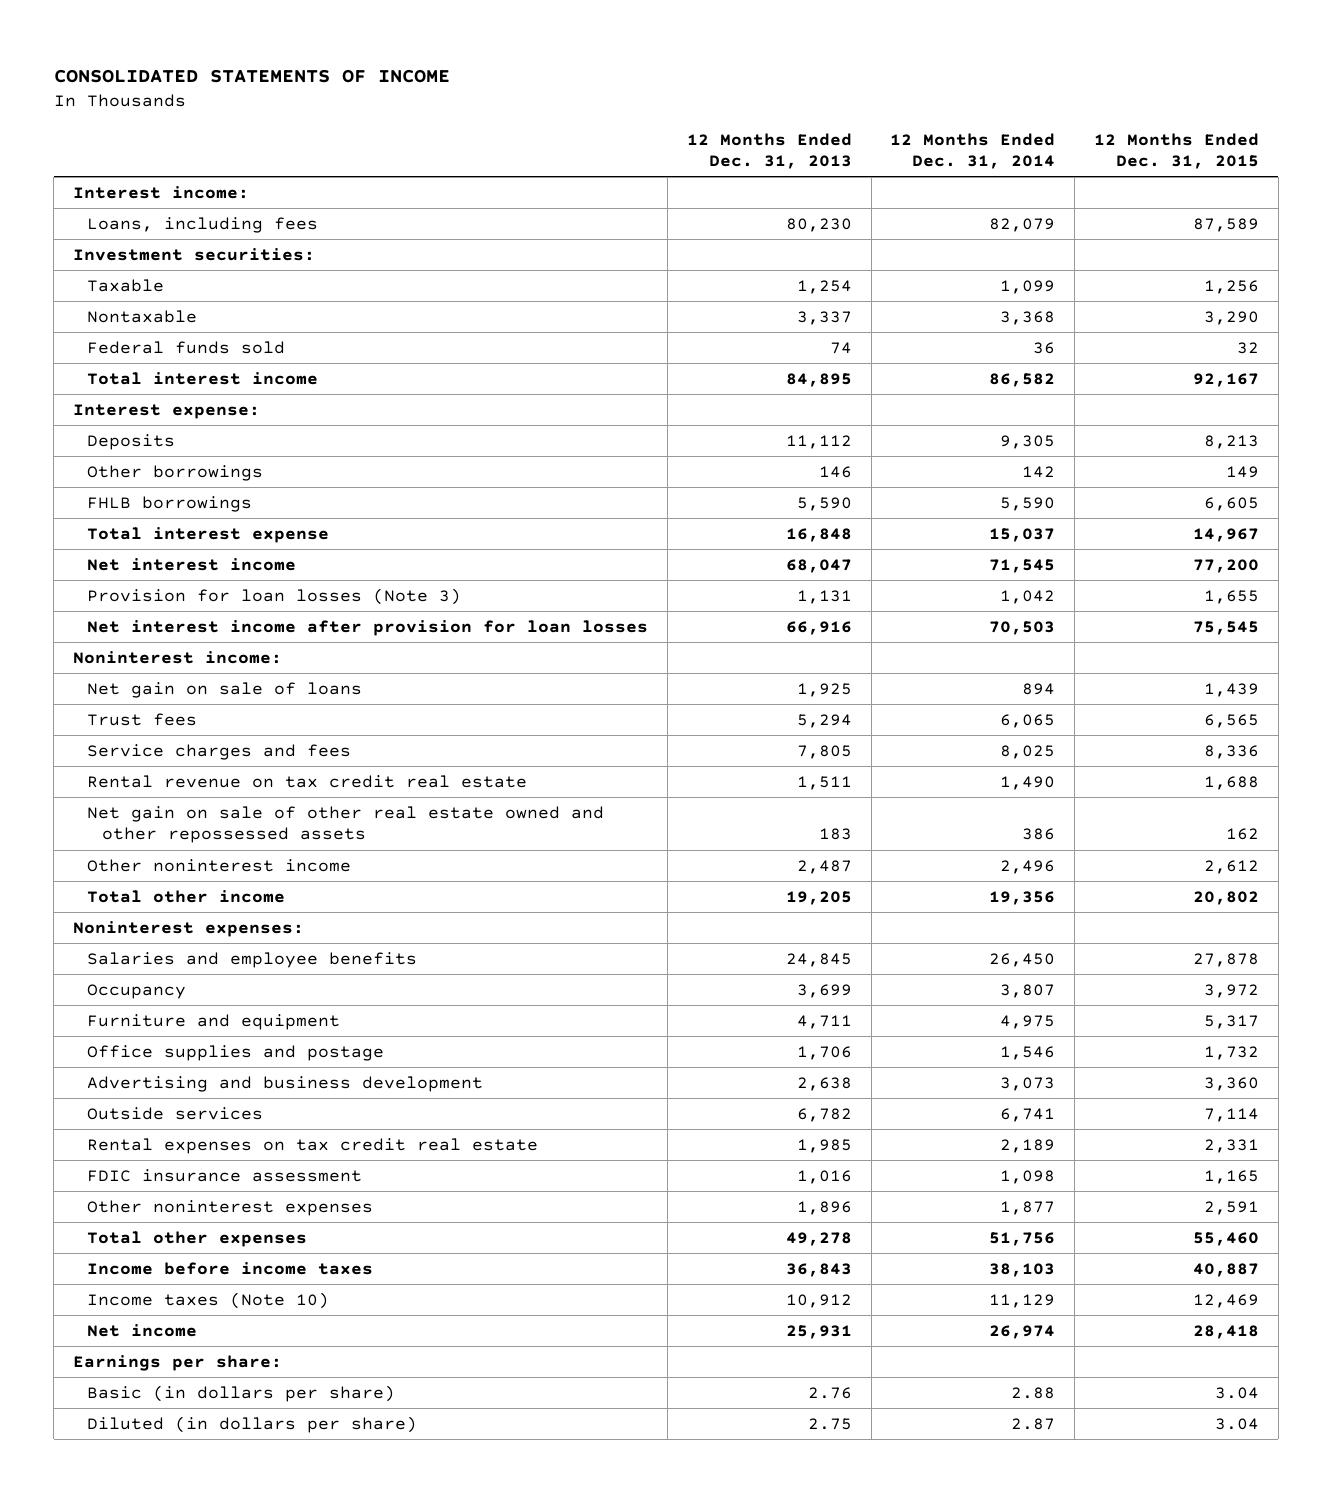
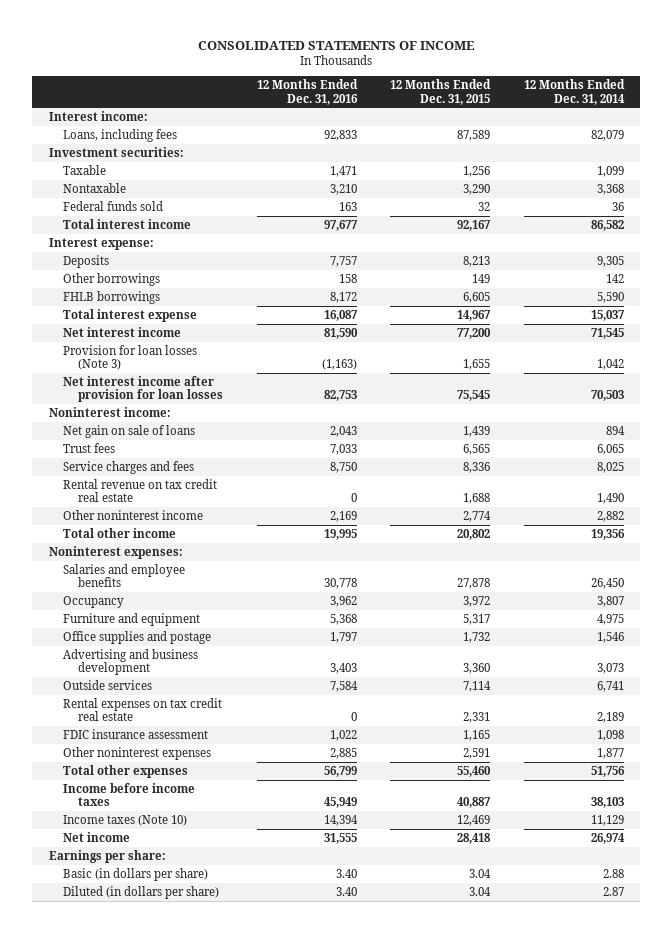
[686,132,852,169] 12 Months Ended Dec. 31, 2013 -> none
none -> [256,79,358,105] 12 Months Ended Dec. 31, 2016
[87,806,605,844] Net gain on sale of other real estate owned and other repossessed assets -> none
[1000,860,1056,875] 2,496 -> [596,511,624,523] 2,882
[1203,860,1259,875] 2,612 -> [463,511,492,523] 2,774

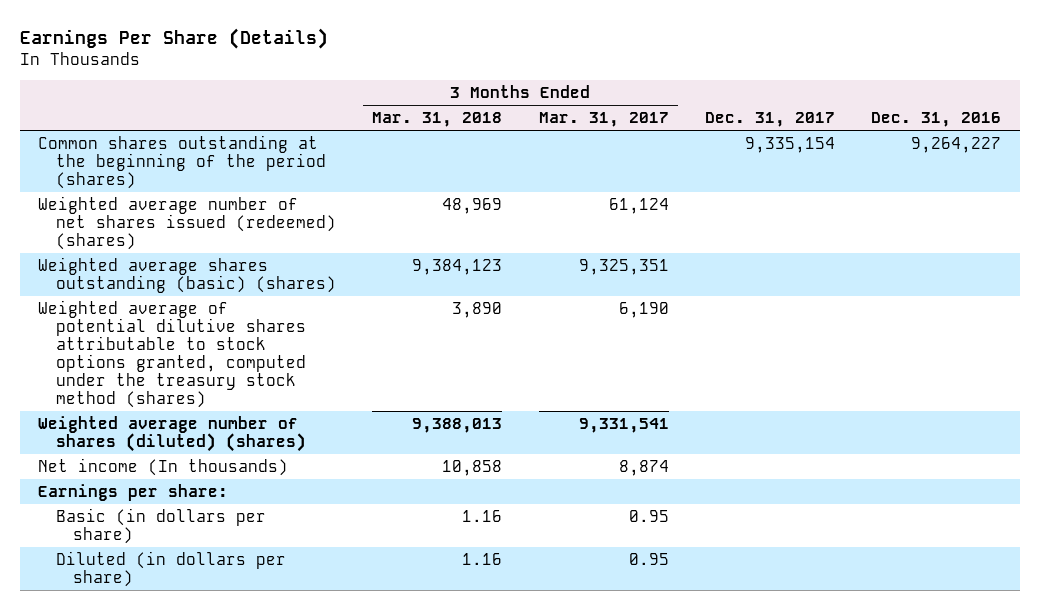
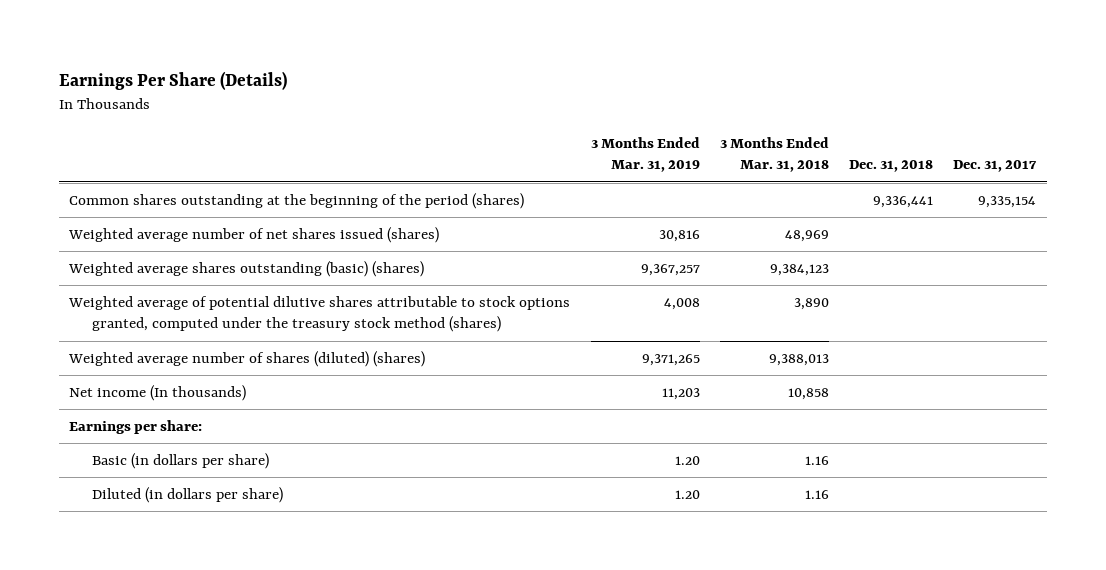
[538,112,669,128] Mar. 31, 2017 -> none
[871,112,1002,128] Dec. 31, 2016 -> none
none -> [590,137,700,173] 3 Months Ended Mar. 31, 2019
none -> [849,160,934,173] Dec. 31, 2018
[38,195,336,251] Weighted average number of net shares issued (redeemed) (shares) -> [68,227,440,244] Weighted average number of net shares issued (shares)

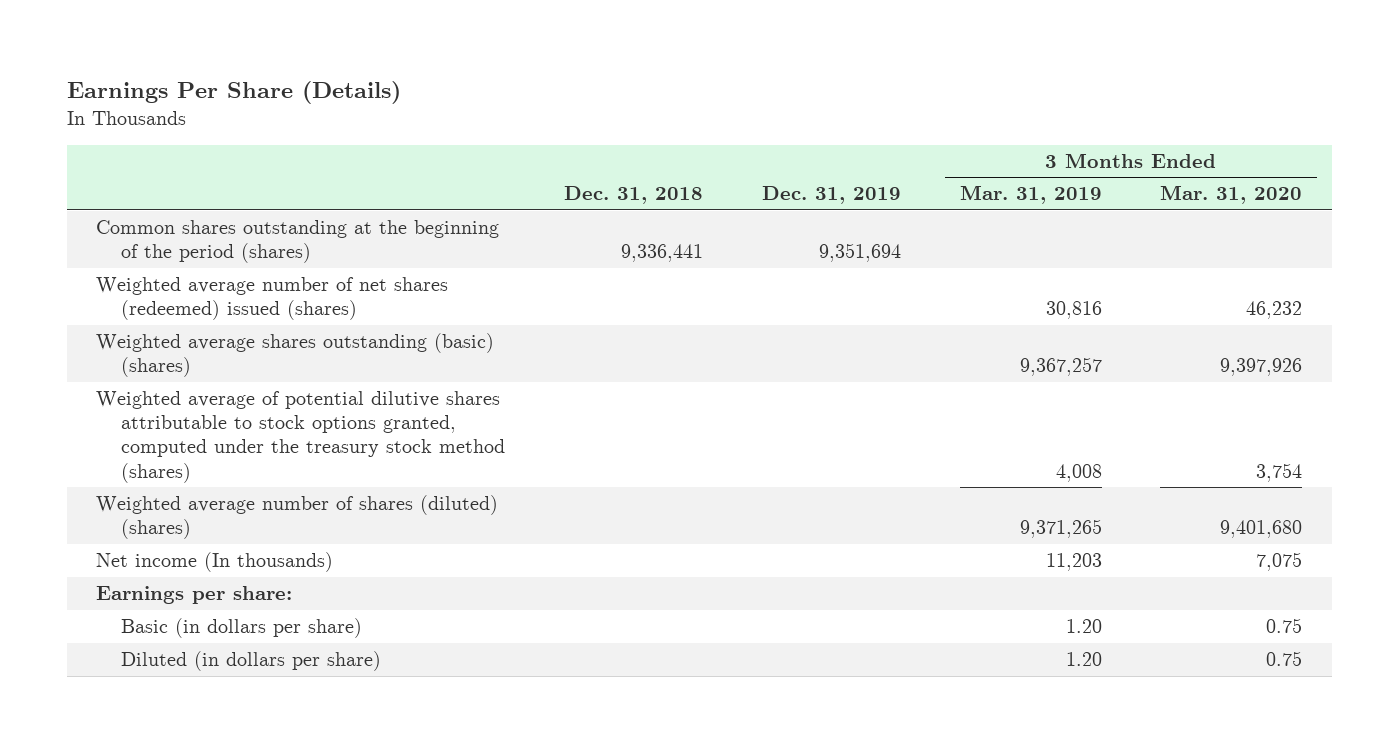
[719,137,829,173] 3 Months Ended Mar. 31, 2018 -> none
[953,160,1038,173] Dec. 31, 2017 -> none
none -> [761,186,901,205] Dec. 31, 2019
none -> [1160,185,1303,205] Mar. 31, 2020
[68,227,440,244] Weighted average number of net shares issued (shares) -> [96,277,449,321] Weighted average number of net shares (redeemed) issued (shares)

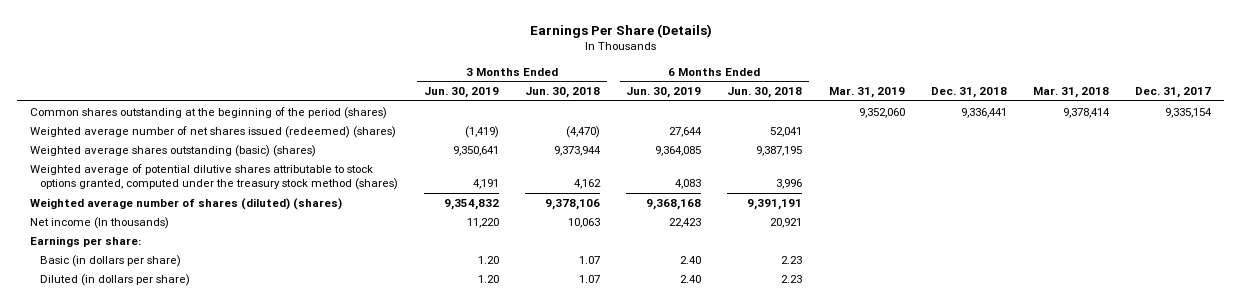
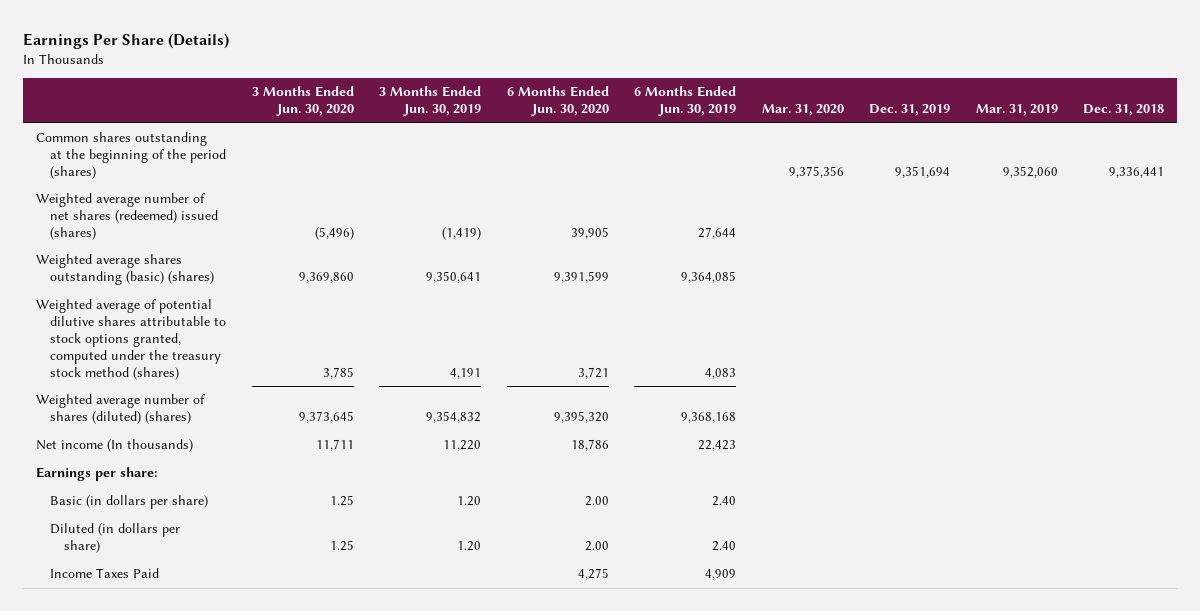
[525,87,601,99] Jun. 30, 2018 -> none
[727,87,803,99] Jun. 30, 2018 -> none
[1033,87,1110,99] Mar. 31, 2018 -> none
[1135,87,1212,99] Dec. 31, 2017 -> none
none -> [251,86,354,117] 3 Months Ended Jun. 30, 2020
none -> [506,86,609,117] 6 Months Ended Jun. 30, 2020
none -> [761,104,844,117] Mar. 31, 2020
none -> [869,104,951,117] Dec. 31, 2019
[29,125,396,138] Weighted average number of net shares issued (redeemed) (shares) -> [35,193,219,241] Weighted average number of net shares (redeemed) issued (shares)
none -> [50,568,160,579] Income Taxes Paid

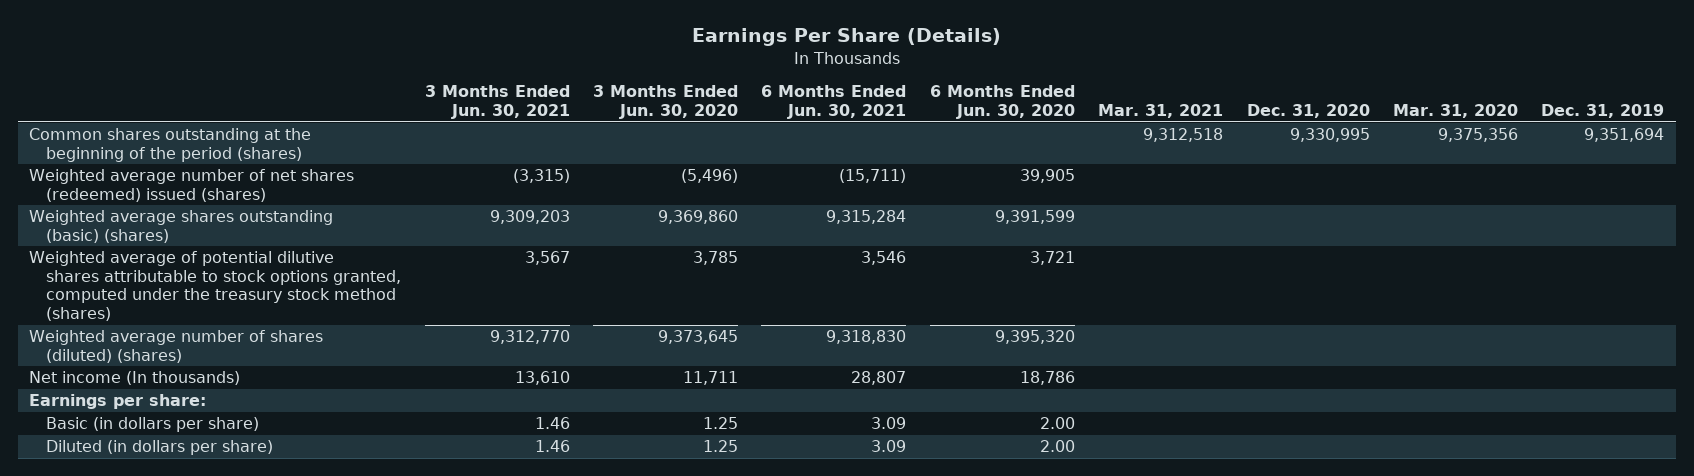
[379,86,482,117] 3 Months Ended Jun. 30, 2019 -> none
[634,86,737,117] 6 Months Ended Jun. 30, 2019 -> none
[975,104,1058,117] Mar. 31, 2019 -> none
[1083,104,1165,117] Dec. 31, 2018 -> none
none -> [424,85,570,120] 3 Months Ended Jun. 30, 2021
none -> [761,85,907,120] 6 Months Ended Jun. 30, 2021
none -> [1098,104,1224,119] Mar. 31, 2021
none -> [1246,104,1370,119] Dec. 31, 2020
[50,568,160,579] Income Taxes Paid -> none

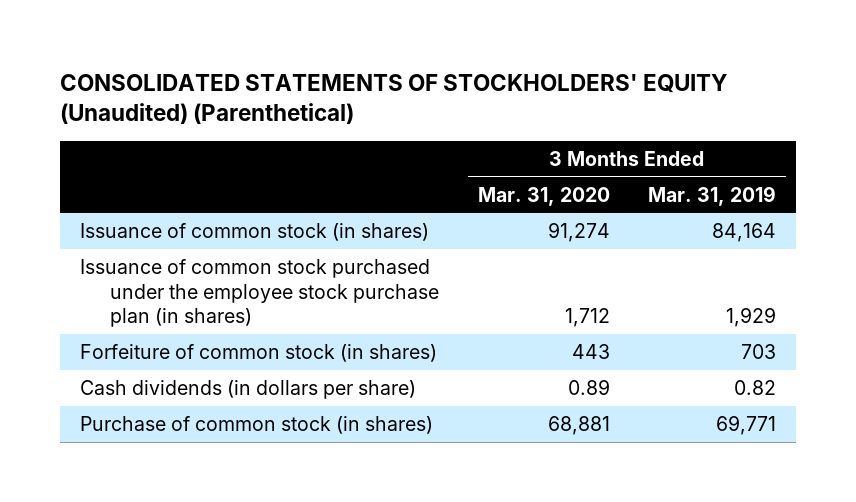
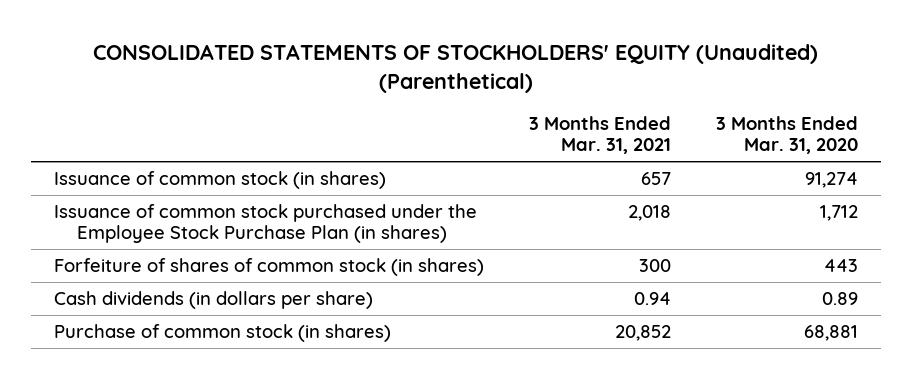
[648,185,777,206] Mar. 31, 2019 -> none
none -> [528,116,671,155] 3 Months Ended Mar. 31, 2021
[79,259,440,328] Issuance of common stock purchased under the employee stock purchase plan (in shares) -> [53,203,477,244] Issuance of common stock purchased under the Employee Stock Purchase Plan (in shares)
[79,344,437,363] Forfeiture of common stock (in shares) -> [53,257,484,276] Forfeiture of shares of common stock (in shares)

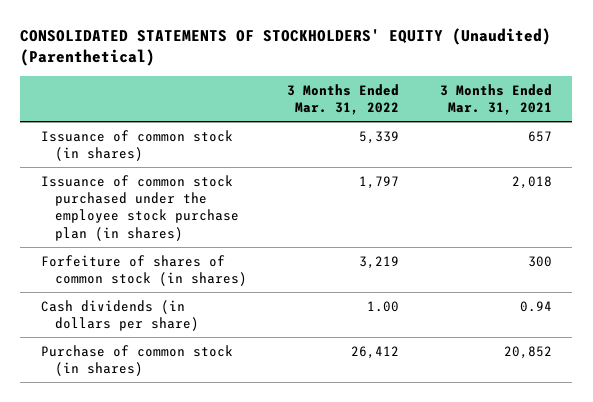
[715,116,858,155] 3 Months Ended Mar. 31, 2020 -> none
none -> [287,83,400,116] 3 Months Ended Mar. 31, 2022
[53,203,477,244] Issuance of common stock purchased under the Employee Stock Purchase Plan (in shares) -> [40,174,239,241] Issuance of common stock purchased under the employee stock purchase plan (in shares)

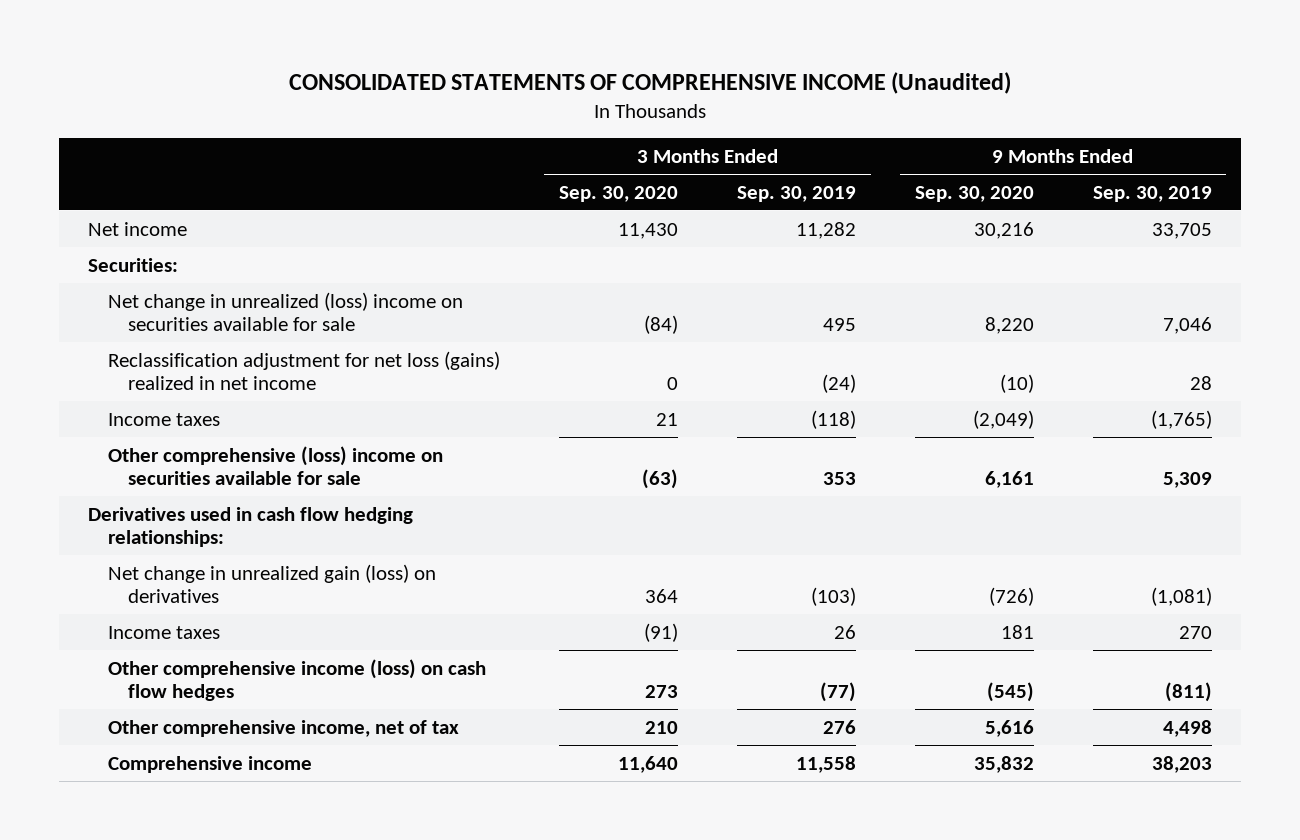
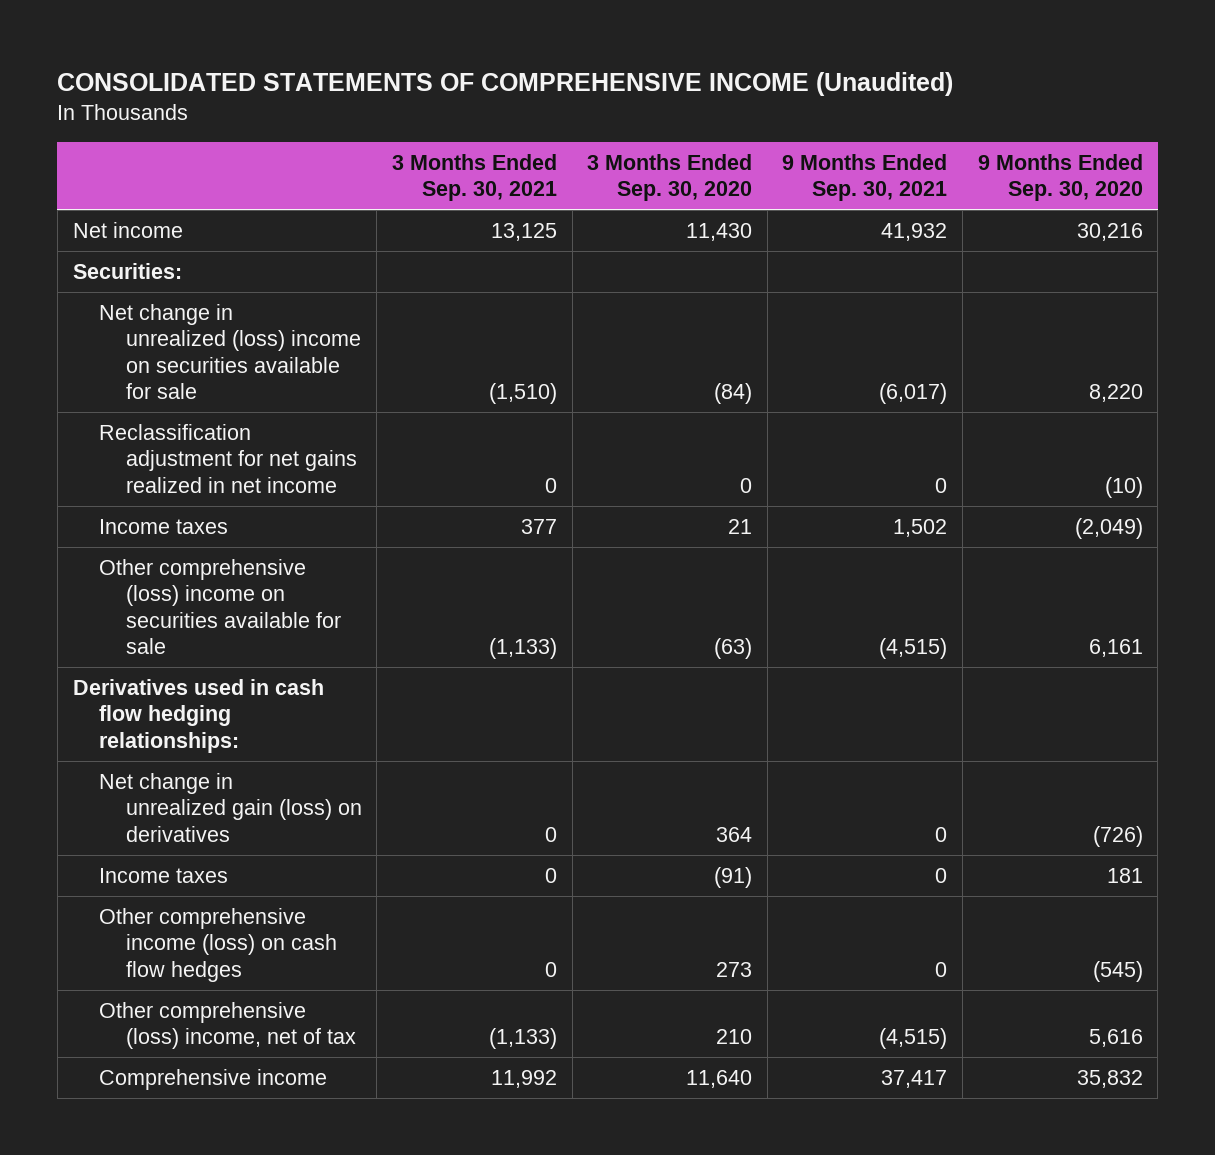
[736,185,856,202] Sep. 30, 2019 -> none
[1092,185,1212,202] Sep. 30, 2019 -> none
none -> [391,154,557,202] 3 Months Ended Sep. 30, 2021
none -> [782,154,948,202] 9 Months Ended Sep. 30, 2021
[108,350,501,391] Reclassification adjustment for net loss (gains) realized in net income -> [99,424,357,493] Reclassification adjustment for net gains realized in net income
[108,719,460,737] Other comprehensive income, net of tax -> [99,1002,356,1050] Other comprehensive (loss) income, net of tax

